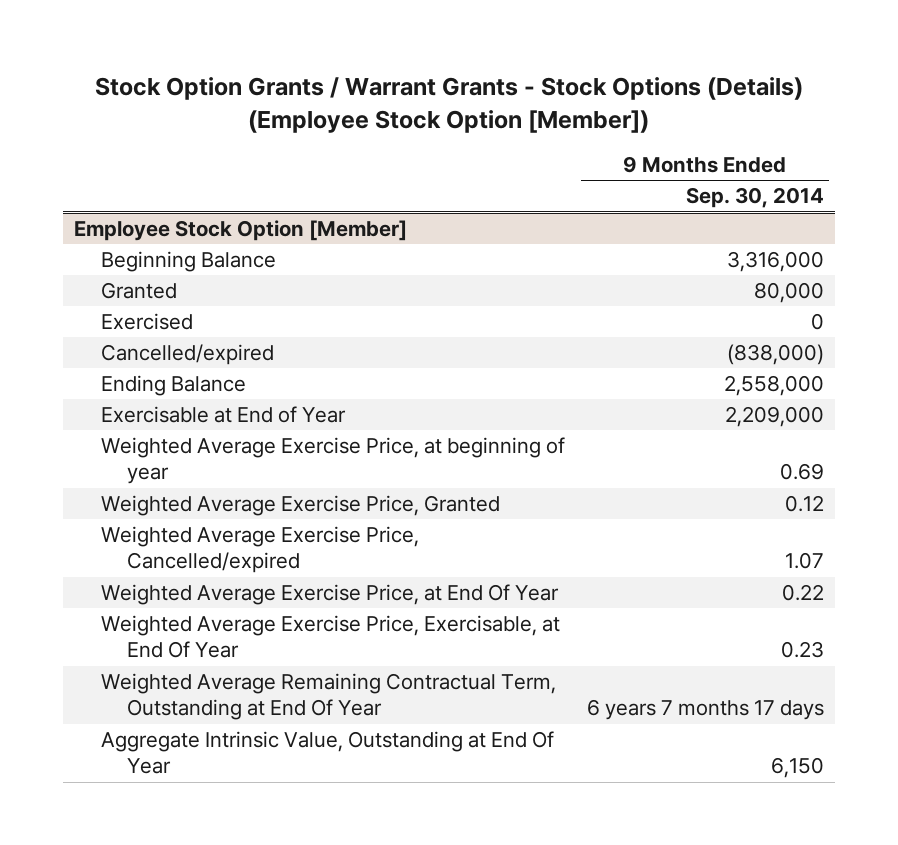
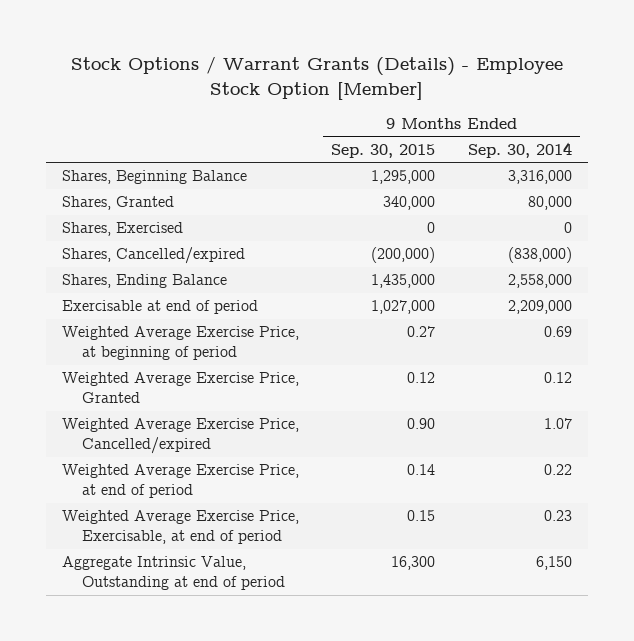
[94,77,803,133] Stock Option Grants / Warrant Grants - Stock Options (Details) (Employee Stock Option [Member]) -> [70,56,563,100] Stock Options / Warrant Grants (Details) - Employee Stock Option [Member]
none -> [331,143,436,158] Sep. 30, 2015
[74,220,408,242] Employee Stock Option [Member] -> none
[100,251,276,273] Beginning Balance -> [61,170,247,185] Shares, Beginning Balance
[100,282,177,300] Granted -> [61,196,174,211] Shares, Granted
[100,313,193,331] Exercised -> [61,222,183,237] Shares, Exercised
[100,344,274,366] Cancelled/expired -> [61,247,245,265] Shares, Cancelled/expired
[100,375,246,397] Ending Balance -> [61,274,227,289] Shares, Ending Balance
[100,406,346,424] Exercisable at End of Year -> [61,300,258,315] Exercisable at end of period
[100,437,565,485] Weighted Average Exercise Price, at beginning of year -> [61,326,299,361] Weighted Average Exercise Price, at beginning of period
[100,673,556,721] Weighted Average Remaining Contractual Term, Outstanding at End Of Year -> none
[100,584,559,606] Weighted Average Exercise Price, at End Of Year -> [61,464,299,499] Weighted Average Exercise Price, at end of period
[100,615,560,659] Weighted Average Exercise Price, Exercisable, at End Of Year -> [61,510,299,545] Weighted Average Exercise Price, Exercisable, at end of period
[100,731,554,775] Aggregate Intrinsic Value, Outstanding at End Of Year -> [61,556,286,591] Aggregate Intrinsic Value, Outstanding at end of period

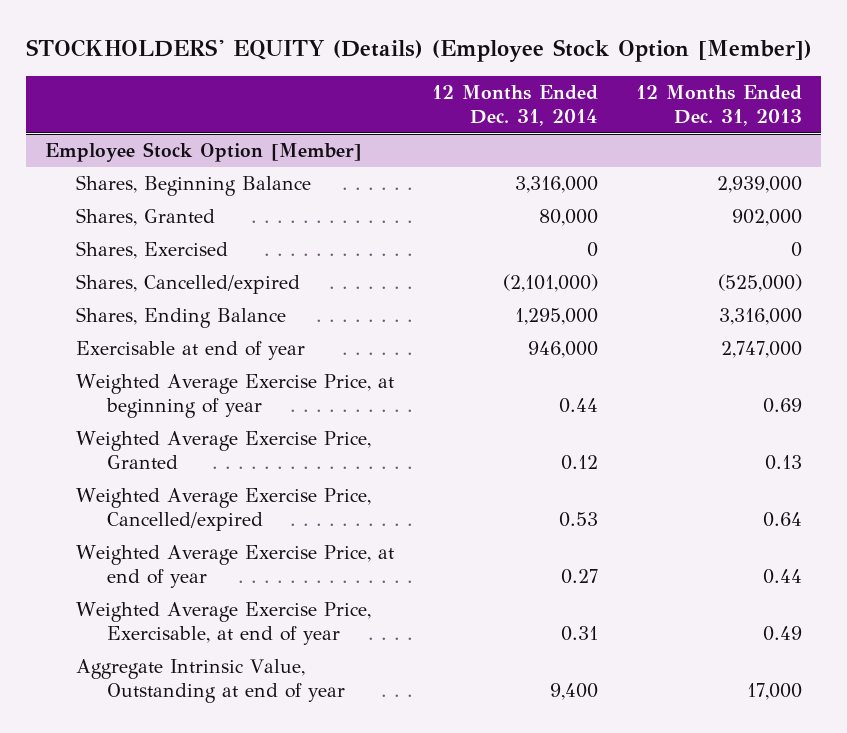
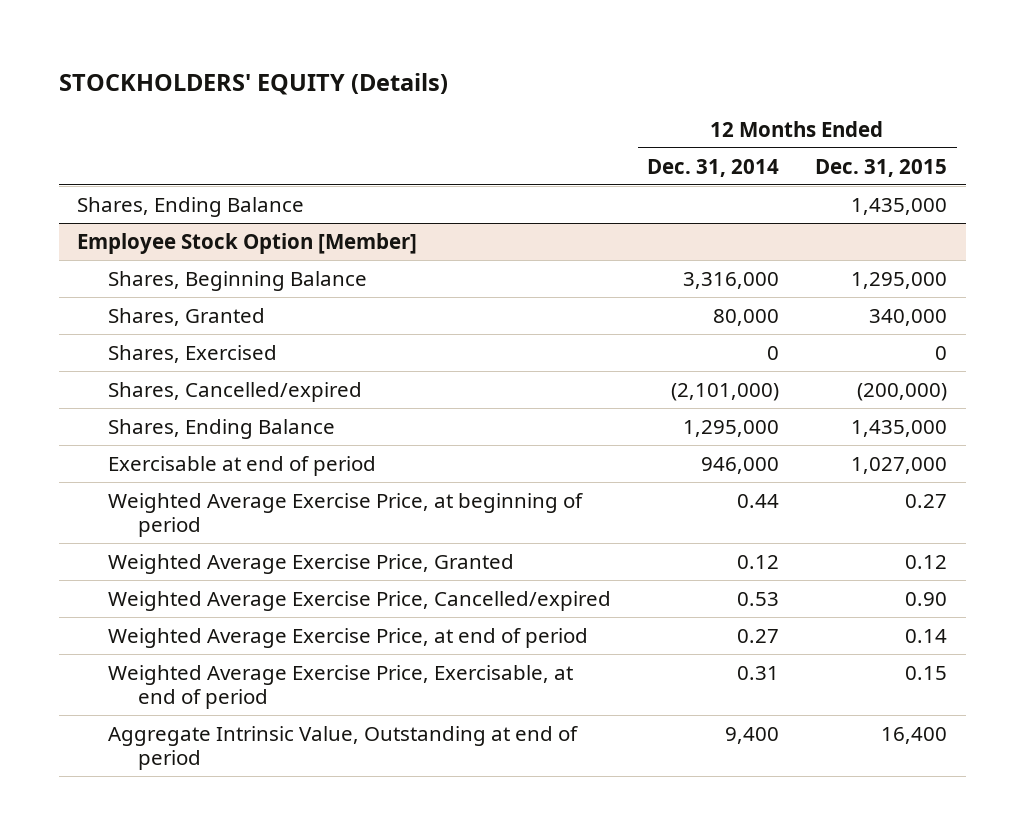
[25,39,812,63] STOCKHOLDERS' EQUITY (Details) (Employee Stock Option [Member]) -> [58,72,448,95] STOCKHOLDERS' EQUITY (Details)
[636,85,803,127] 12 Months Ended Dec. 31, 2013 -> none
none -> [815,158,948,177] Dec. 31, 2015
none -> [76,196,304,217] Shares, Ending Balance
[75,341,305,361] Exercisable at end of year -> [107,455,376,476] Exercisable at end of period
[75,374,394,419] Weighted Average Exercise Price, at beginning of year -> [107,492,583,537] Weighted Average Exercise Price, at beginning of period
[75,545,394,589] Weighted Average Exercise Price, at end of year -> [107,627,588,648] Weighted Average Exercise Price, at end of period
[75,602,371,646] Weighted Average Exercise Price, Exercisable, at end of year -> [107,664,573,709] Weighted Average Exercise Price, Exercisable, at end of period
[75,659,346,704] Aggregate Intrinsic Value, Outstanding at end of year -> [107,725,578,770] Aggregate Intrinsic Value, Outstanding at end of period

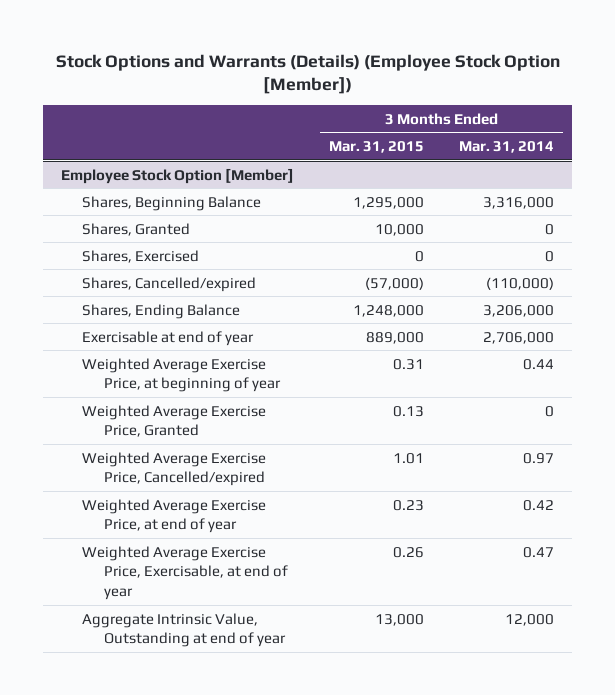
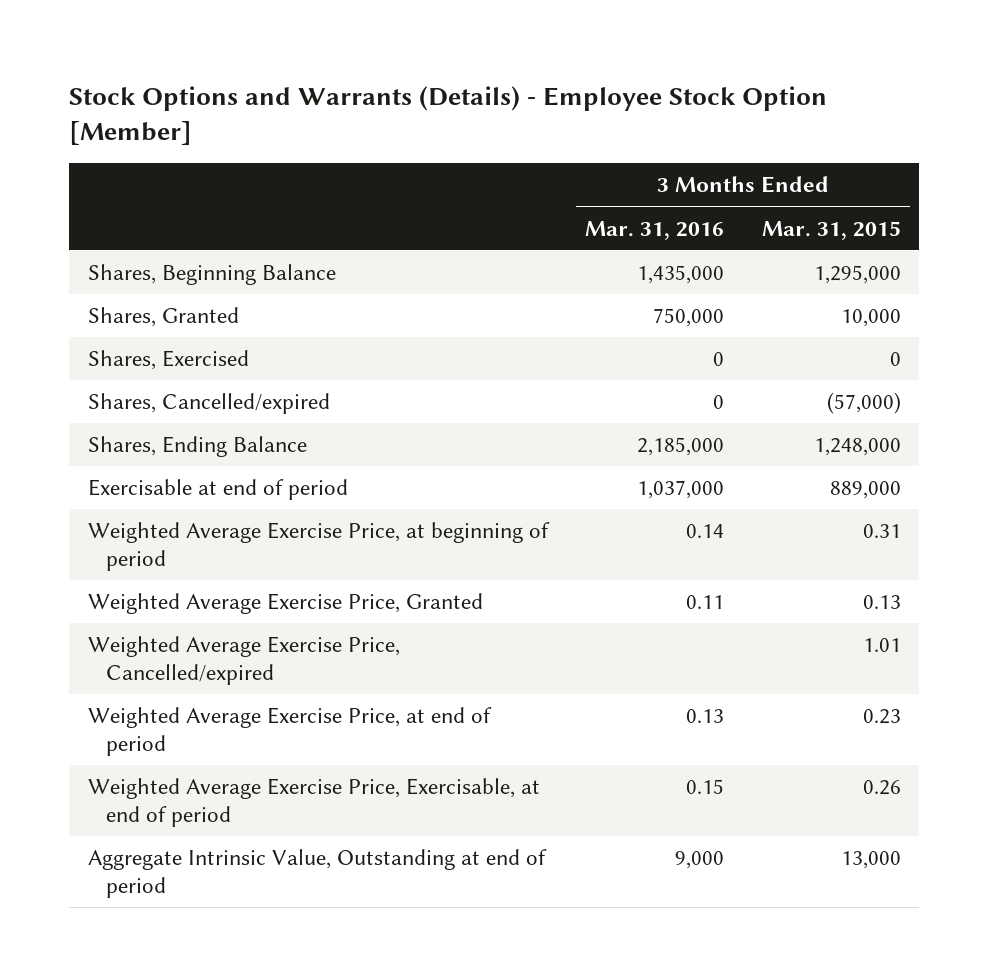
[55,53,560,95] Stock Options and Warrants (Details) (Employee Stock Option [Member]) -> [69,85,828,147] Stock Options and Warrants (Details) - Employee Stock Option [Member]
[459,141,555,154] Mar. 31, 2014 -> none
none -> [585,220,725,240] Mar. 31, 2016
[60,167,294,184] Employee Stock Option [Member] -> none
[82,330,255,346] Exercisable at end of year -> [88,479,349,501] Exercisable at end of period
[82,357,281,393] Weighted Average Exercise Price, at beginning of year -> [88,522,551,572] Weighted Average Exercise Price, at beginning of period
[82,498,267,534] Weighted Average Exercise Price, at end of year -> [88,707,493,757] Weighted Average Exercise Price, at end of period
[82,545,288,600] Weighted Average Exercise Price, Exercisable, at end of year -> [88,778,541,828] Weighted Average Exercise Price, Exercisable, at end of period
[82,612,286,648] Aggregate Intrinsic Value, Outstanding at end of year -> [88,849,548,899] Aggregate Intrinsic Value, Outstanding at end of period

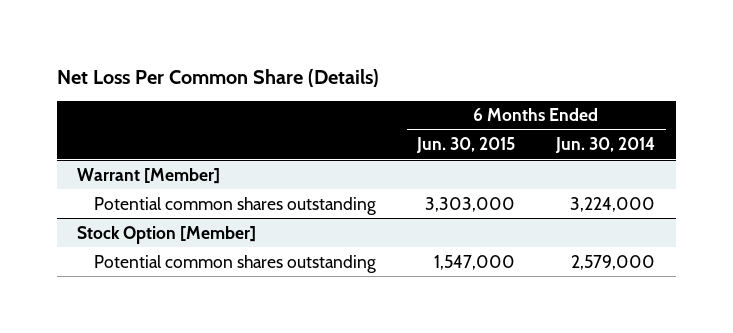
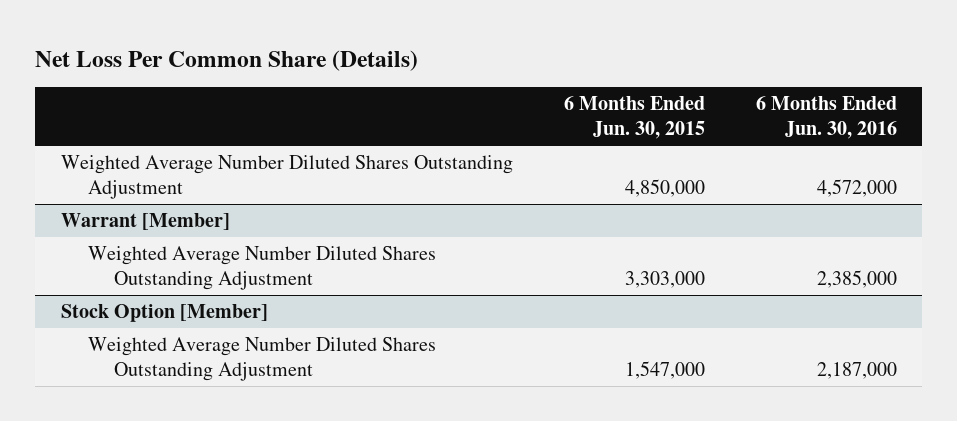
[555,137,656,154] Jun. 30, 2014 -> none
none -> [755,96,897,140] 6 Months Ended Jun. 30, 2016
none -> [60,155,513,200] Weighted Average Number Diluted Shares Outstanding Adjustment
[94,196,377,215] Potential common shares outstanding -> [87,246,436,291] Weighted Average Number Diluted Shares Outstanding Adjustment
[94,254,377,273] Potential common shares outstanding -> [87,337,436,382] Weighted Average Number Diluted Shares Outstanding Adjustment

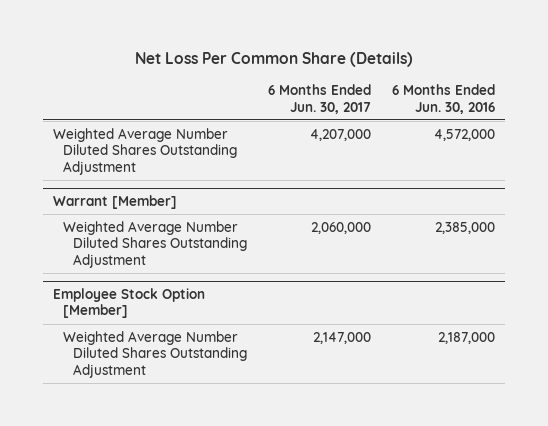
[563,96,705,140] 6 Months Ended Jun. 30, 2015 -> none
none -> [267,84,371,114] 6 Months Ended Jun. 30, 2017
[60,304,268,323] Stock Option [Member] -> [52,288,205,319] Employee Stock Option [Member]

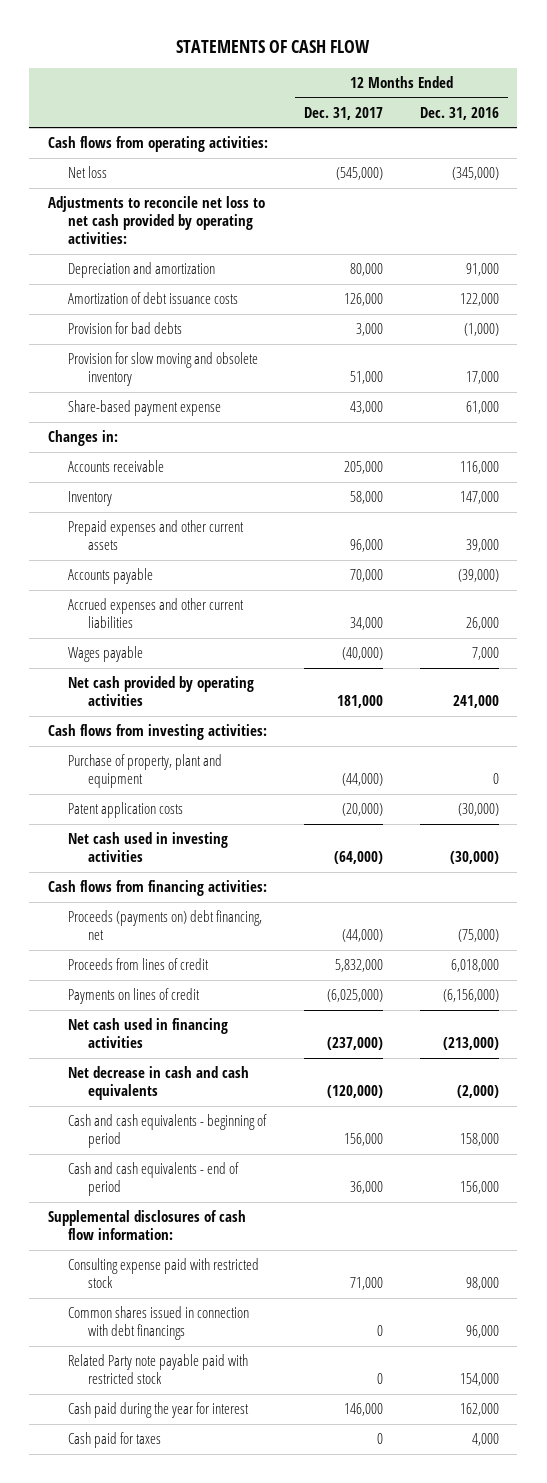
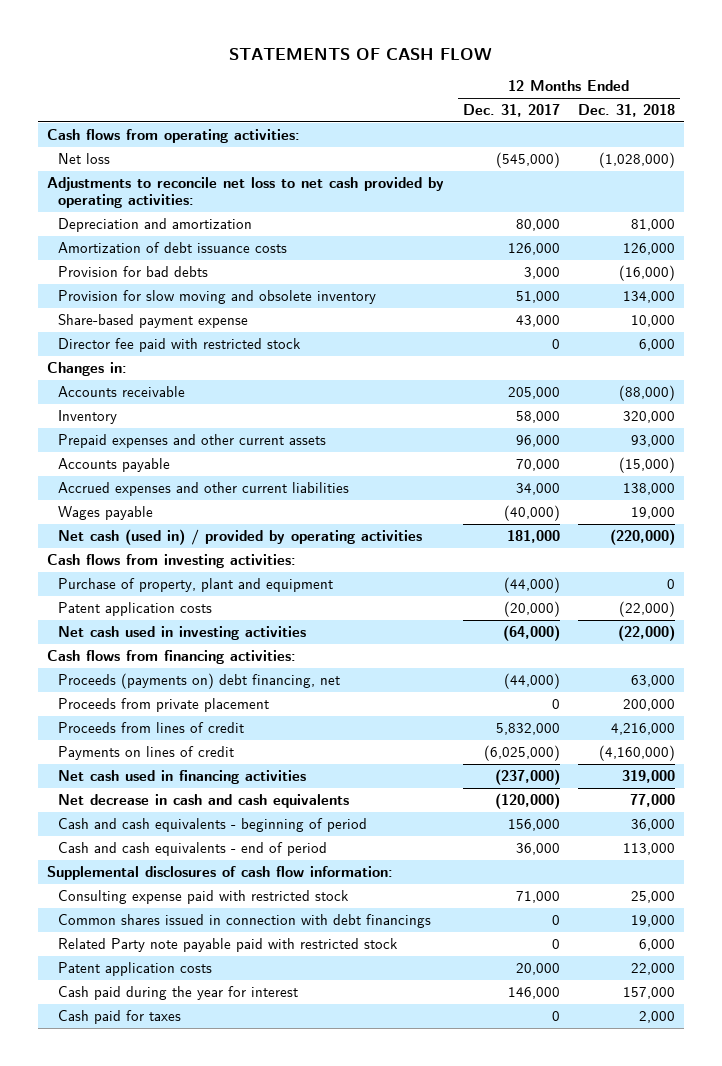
[419,106,499,120] Dec. 31, 2016 -> none
none -> [577,104,675,118] Dec. 31, 2018
none -> [58,337,302,352] Director fee paid with restricted stock
[67,676,254,707] Net cash provided by operating activities -> [58,528,423,545] Net cash (used in) / provided by operating activities
none -> [58,697,270,712] Proceeds from private placement
none -> [58,961,213,976] Patent application costs

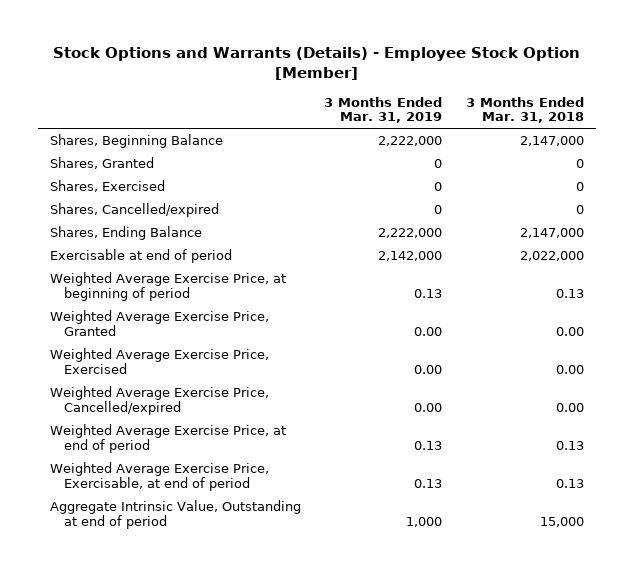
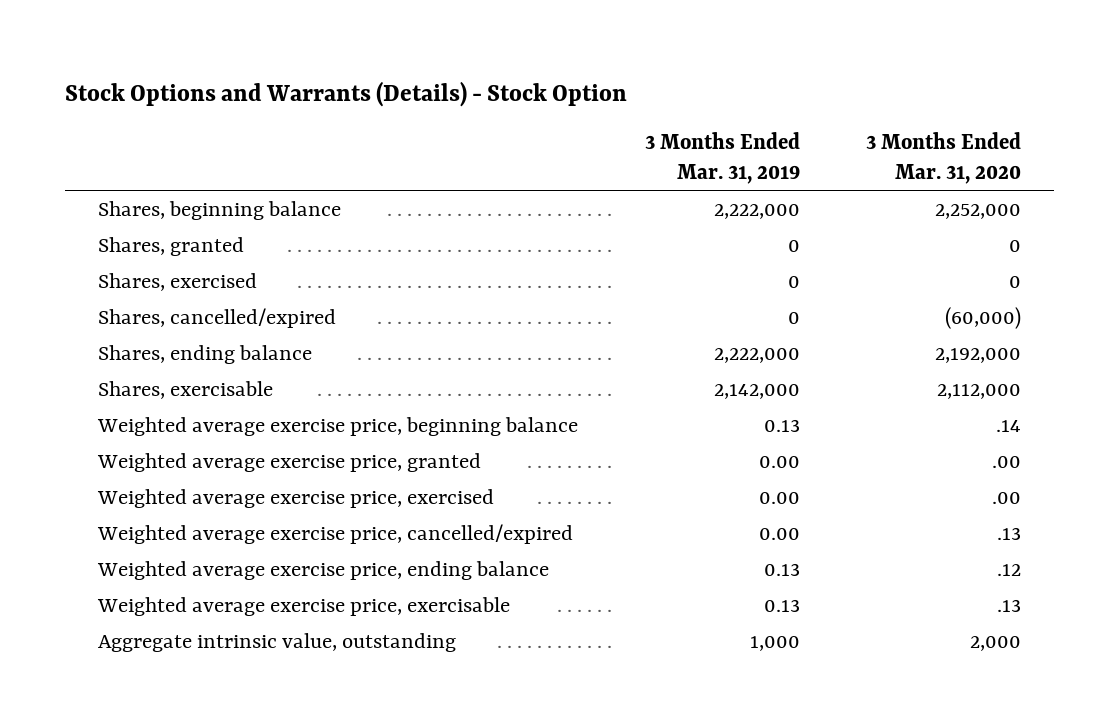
[52,46,580,80] Stock Options and Warrants (Details) - Employee Stock Option [Member] -> [65,81,628,108] Stock Options and Warrants (Details) - Stock Option
[465,96,584,124] 3 Months Ended Mar. 31, 2018 -> none
none -> [866,132,1022,184] 3 Months Ended Mar. 31, 2020
[49,134,223,149] Shares, Beginning Balance -> [98,200,342,220] Shares, beginning balance
[49,157,154,170] Shares, Granted -> [98,236,245,256] Shares, granted
[49,180,165,193] Shares, Exercised -> [98,272,258,291] Shares, exercised
[49,203,219,218] Shares, Cancelled/expired -> [98,307,337,328] Shares, cancelled/expired
[49,226,202,241] Shares, Ending Balance -> [98,344,313,364] Shares, ending balance
[49,249,232,264] Exercisable at end of period -> [98,380,274,399] Shares, exercisable
[49,272,286,302] Weighted Average Exercise Price, at beginning of period -> [97,416,579,436] Weighted average exercise price, beginning balance
[49,310,269,337] Weighted Average Exercise Price, Granted -> [97,452,482,472] Weighted average exercise price, granted
[49,348,269,375] Weighted Average Exercise Price, Exercised -> [97,488,495,508] Weighted average exercise price, exercised
[49,386,269,416] Weighted Average Exercise Price, Cancelled/expired -> [97,523,574,544] Weighted average exercise price, cancelled/expired
[49,424,286,454] Weighted Average Exercise Price, at end of period -> [97,560,550,580] Weighted average exercise price, ending balance
[49,462,269,492] Weighted Average Exercise Price, Exercisable, at end of period -> [97,596,511,616] Weighted average exercise price, exercisable
[49,500,301,530] Aggregate Intrinsic Value, Outstanding at end of period -> [98,632,457,652] Aggregate intrinsic value, outstanding

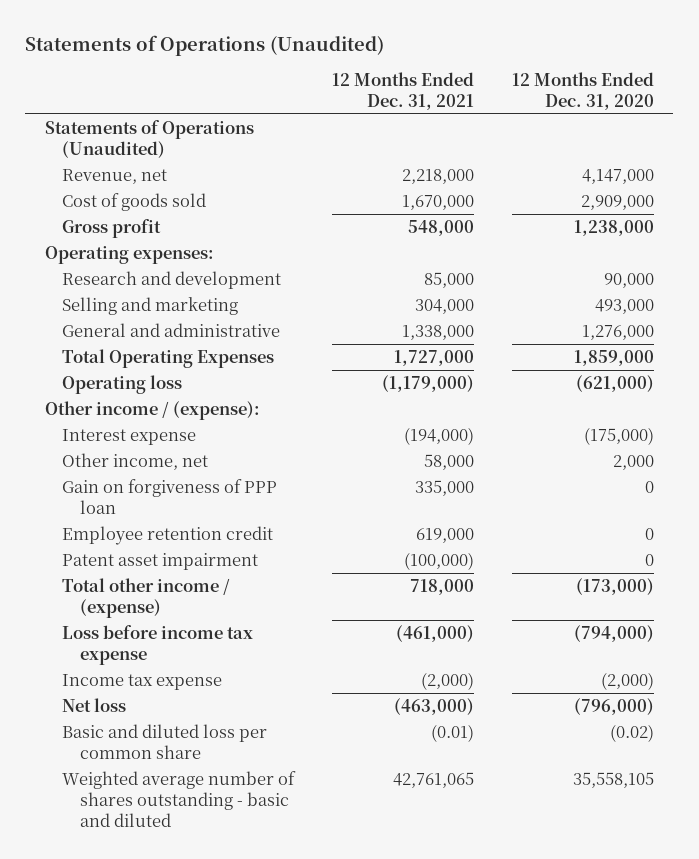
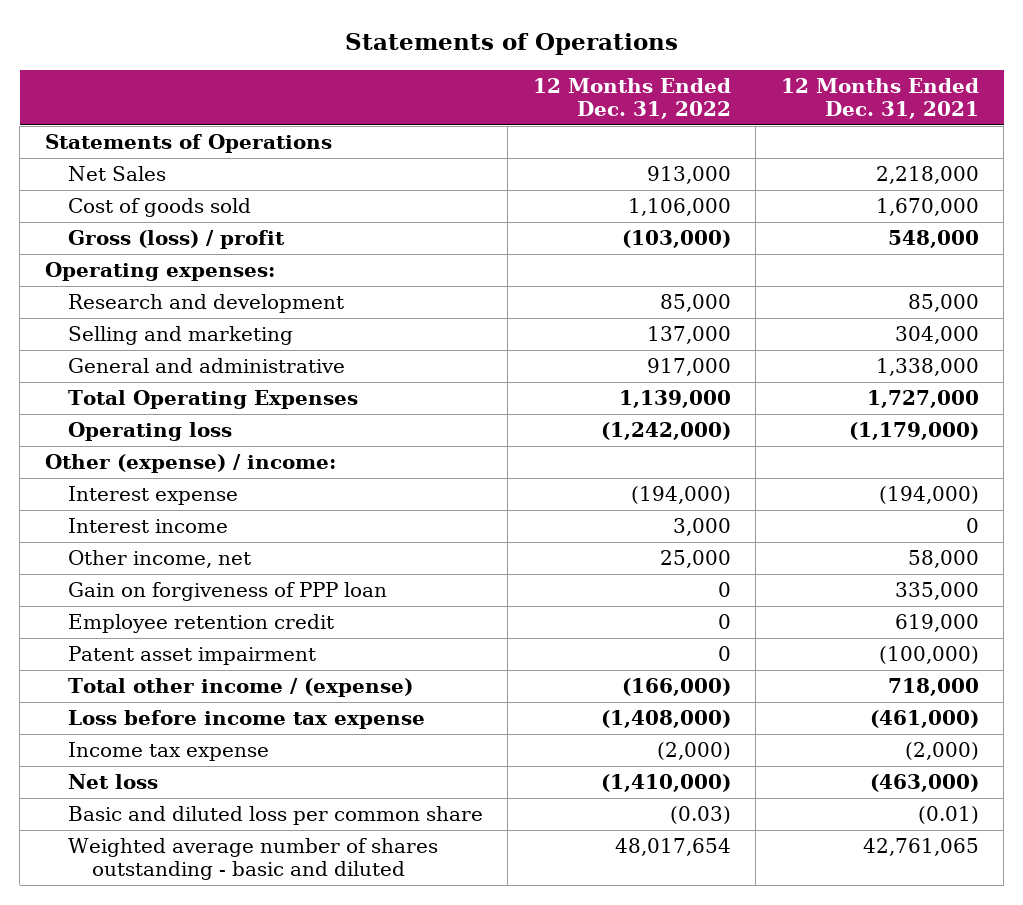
[25,34,385,56] Statements of Operations (Unaudited) -> [344,33,678,56] Statements of Operations
[512,71,655,110] 12 Months Ended Dec. 31, 2020 -> none
none -> [532,77,731,119] 12 Months Ended Dec. 31, 2022
[44,119,254,158] Statements of Operations (Unaudited) -> [44,134,332,154] Statements of Operations
[62,168,168,184] Revenue, net -> [68,166,167,182] Net Sales
[62,218,162,238] Gross profit -> [68,230,286,250] Gross (loss) / profit
[44,400,260,420] Other income / (expense): -> [44,454,336,474] Other (expense) / income:
none -> [68,518,229,534] Interest income

